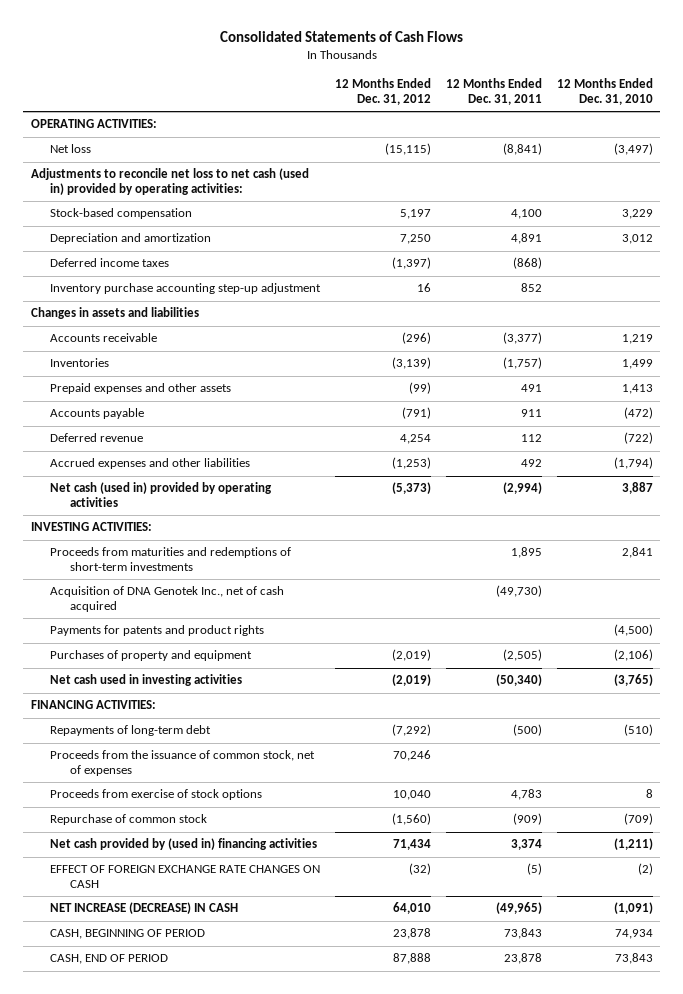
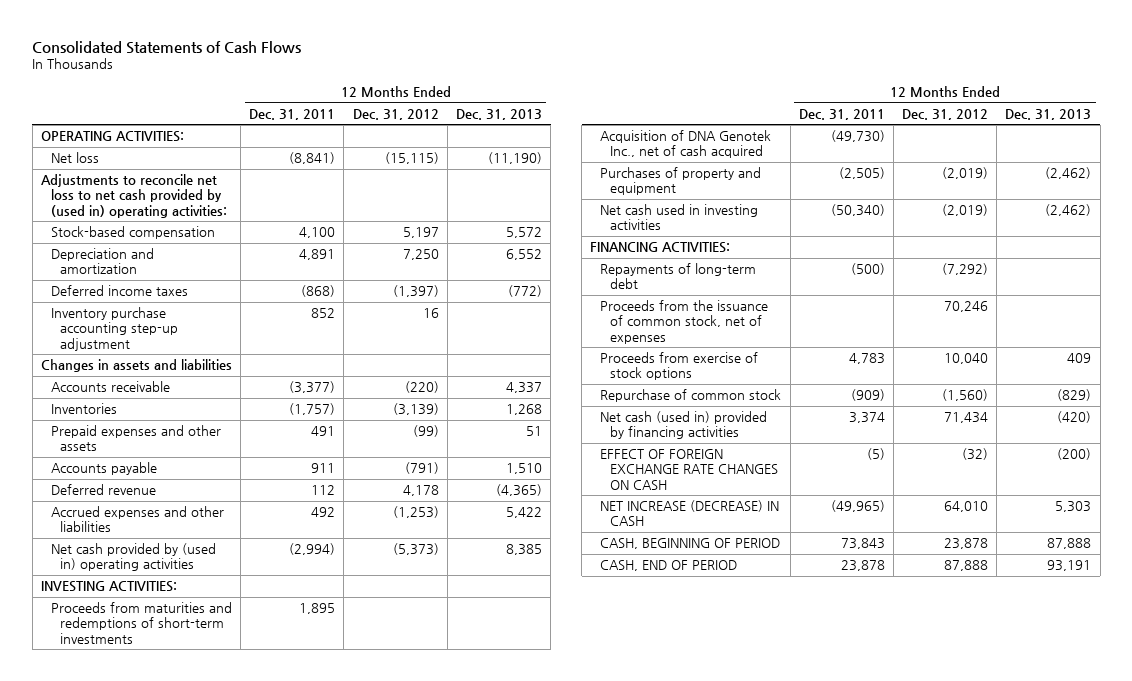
[556,77,653,105] 12 Months Ended Dec. 31, 2010 -> none
none -> [455,108,542,120] Dec. 31, 2013
[30,168,309,196] Adjustments to reconcile net loss to net cash (used in) provided by operating activities: -> [40,174,227,218] Adjustments to reconcile net loss to net cash provided by (used in) operating activities:
[402,332,432,345] (296) -> [404,381,439,394] (220)
[400,434,432,445] 4,254 -> [402,485,439,497] 4,178
[50,482,273,508] Net cash (used in) provided by operating activities -> [50,543,216,572] Net cash provided by (used in) operating activities
[50,625,265,637] Payments for patents and product rights -> none
[50,838,318,851] Net cash provided by (used in) financing activities -> [600,411,768,440] Net cash (used in) provided by financing activities

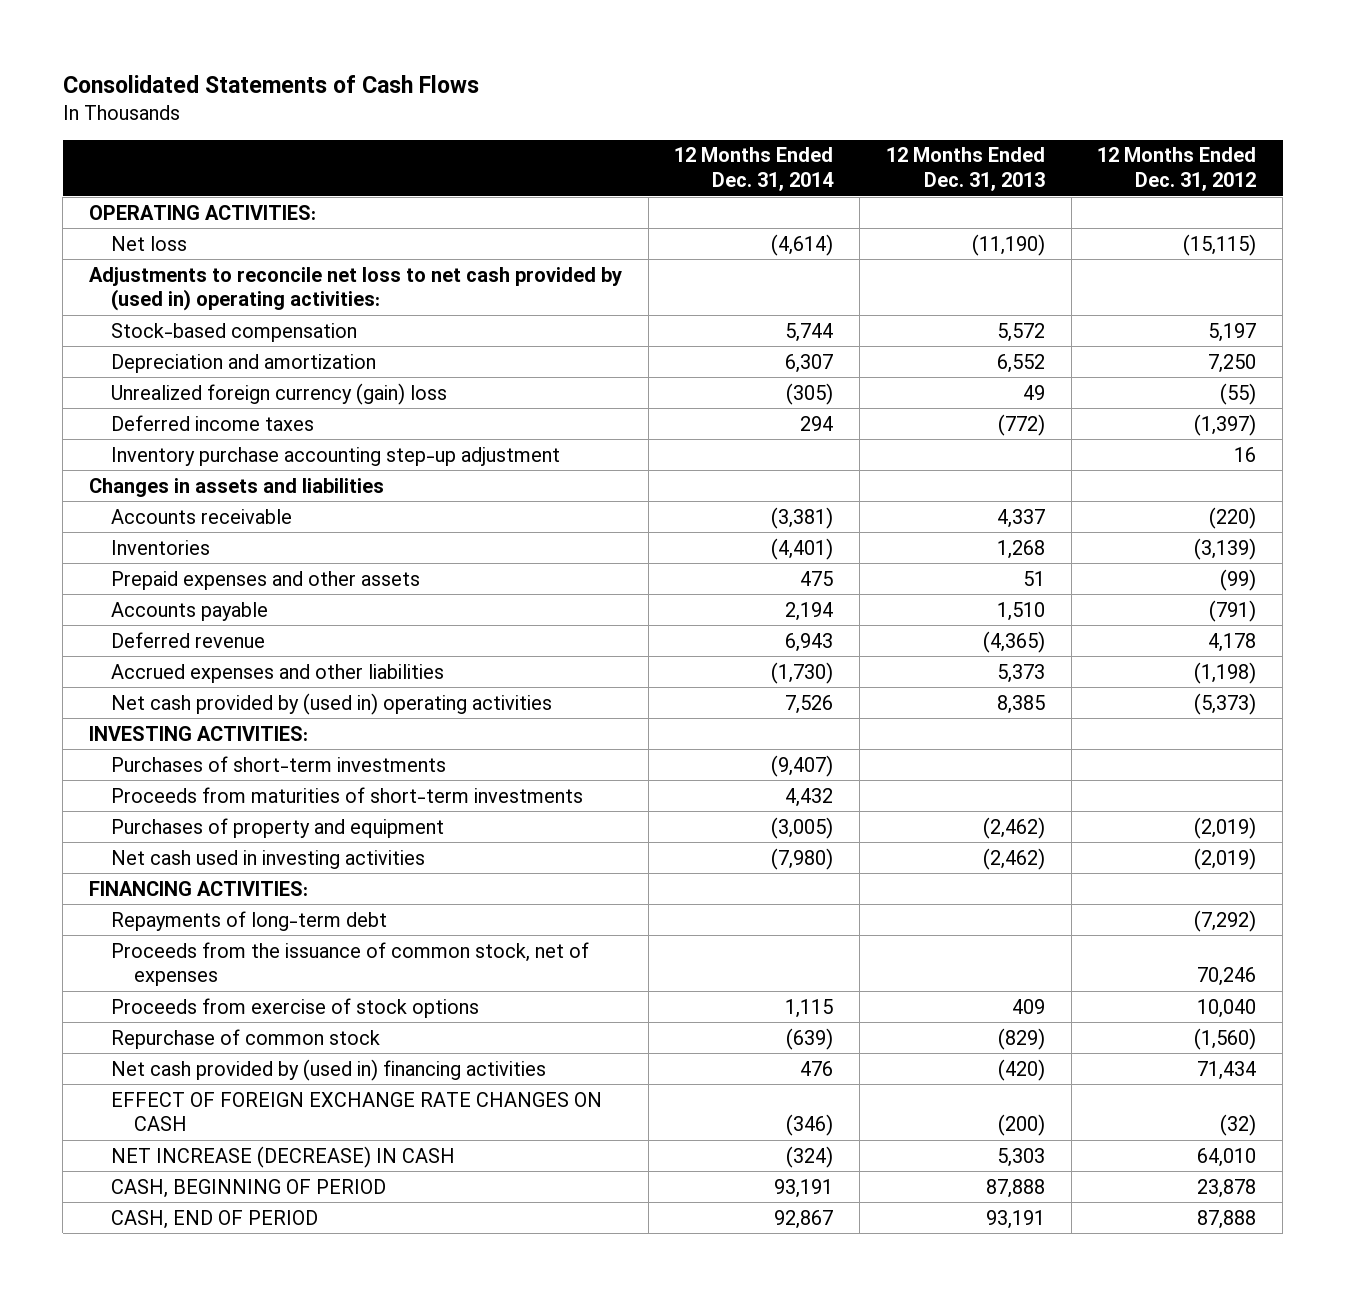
[249,108,336,120] Dec. 31, 2011 -> none
none -> [674,147,835,192] 12 Months Ended Dec. 31, 2014
none -> [111,382,448,405] Unrealized foreign currency (gain) loss
[392,506,439,519] (1,253) -> [1194,661,1257,684] (1,198)
[505,507,542,519] 5,422 -> [996,663,1045,683] 5,373
[600,130,772,159] Acquisition of DNA Genotek Inc., net of cash acquired -> none
none -> [111,755,447,772] Purchases of short-term investments
[50,602,232,644] Proceeds from maturities and redemptions of short-term investments -> [111,786,584,803] Proceeds from maturities of short-term investments
[600,411,768,440] Net cash (used in) provided by financing activities -> [111,1058,547,1081] Net cash provided by (used in) financing activities

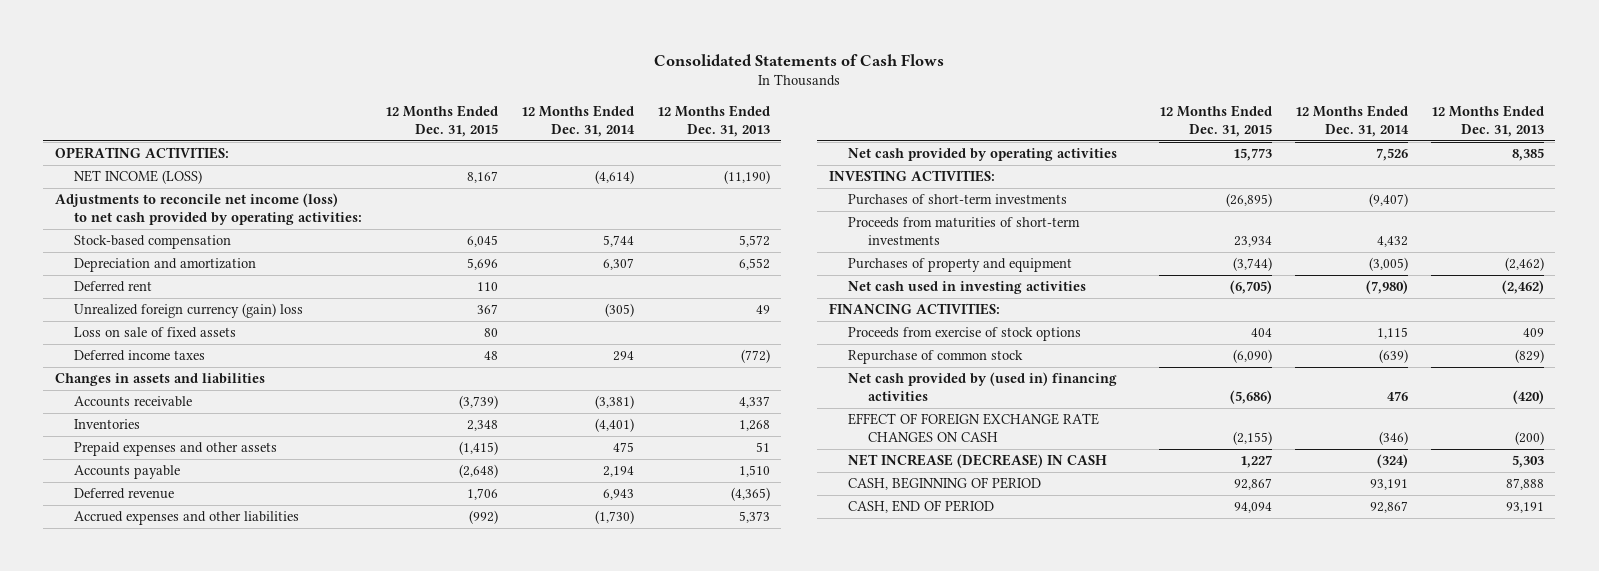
[1097,147,1257,192] 12 Months Ended Dec. 31, 2012 -> none
none -> [385,104,499,137] 12 Months Ended Dec. 31, 2015
[111,235,188,251] Net loss -> [74,170,203,185] NET INCOME (LOSS)
[88,266,622,312] Adjustments to reconcile net loss to net cash provided by (used in) operating activities: -> [54,193,363,226] Adjustments to reconcile net income (loss) to net cash provided by operating activities:
none -> [74,281,153,293] Deferred rent
none -> [74,327,237,339] Loss on sale of fixed assets
[111,446,561,466] Inventory purchase accounting step-up adjustment -> none
[111,692,553,715] Net cash provided by (used in) operating activities -> [848,148,1118,162] Net cash provided by operating activities
[111,910,388,931] Repayments of long-term debt -> none
[111,941,590,987] Proceeds from the issuance of common stock, net of expenses -> none

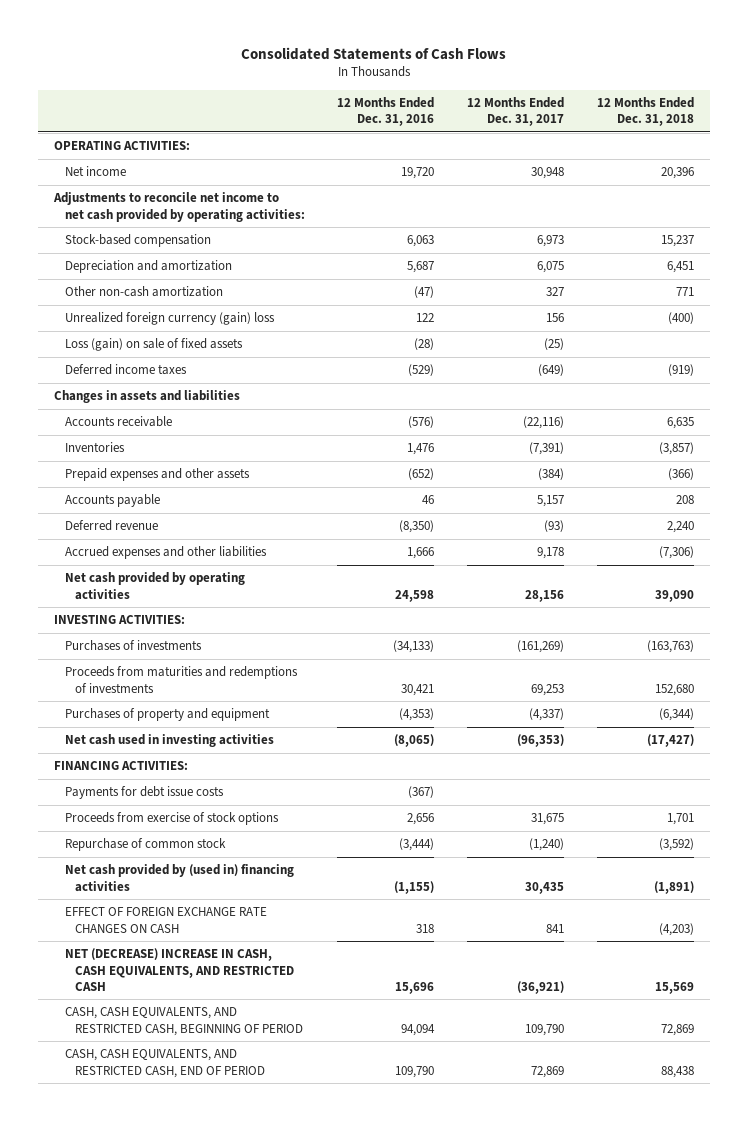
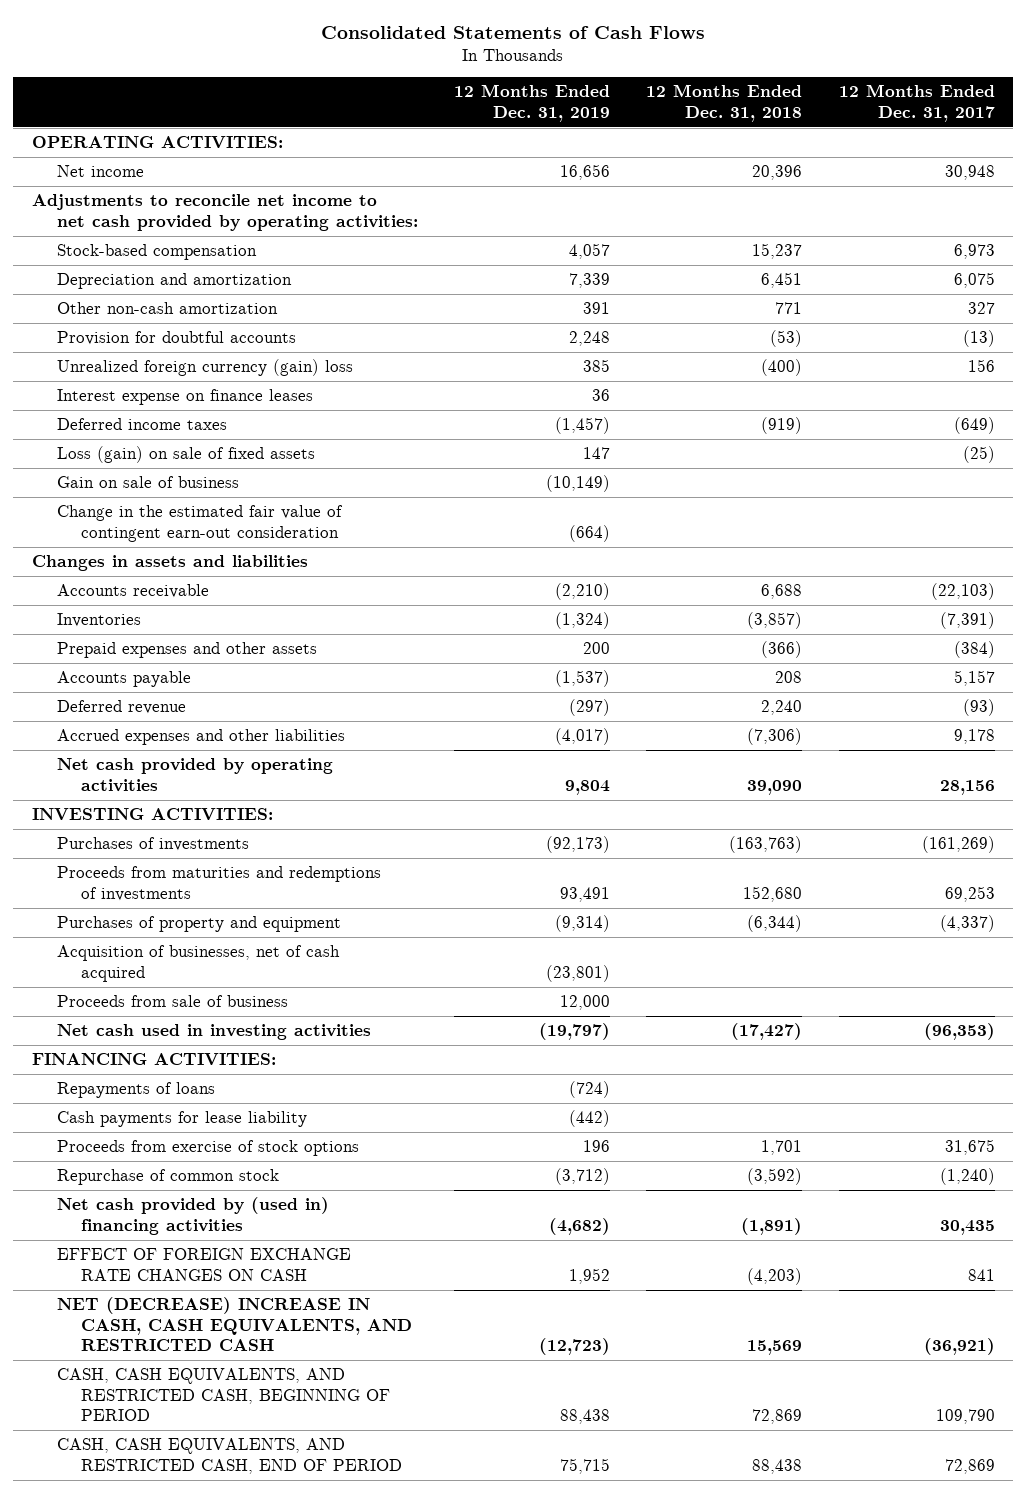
[337,97,435,127] 12 Months Ended Dec. 31, 2016 -> none
none -> [453,84,610,122] 12 Months Ended Dec. 31, 2019
none -> [56,331,296,346] Provision for doubtful accounts
none -> [56,389,313,406] Interest expense on finance leases
[64,338,243,352] Loss (gain) on sale of fixed assets -> [56,446,315,464] Loss (gain) on sale of fixed assets
none -> [56,476,239,489] Gain on sale of business
none -> [56,505,343,542] Change in the estimated fair value of contingent earn-out consideration
[523,416,565,430] (22,116) -> [930,583,995,601] (22,103)
[667,417,695,430] 6,635 -> [761,584,803,600] 6,688
none -> [56,945,340,982] Acquisition of businesses, net of cash acquired
none -> [56,995,288,1008] Proceeds from sale of business
[64,786,224,800] Payments for debt issue costs -> none
none -> [56,1082,215,1099] Repayments of loans
none -> [56,1111,307,1128] Cash payments for lease liability

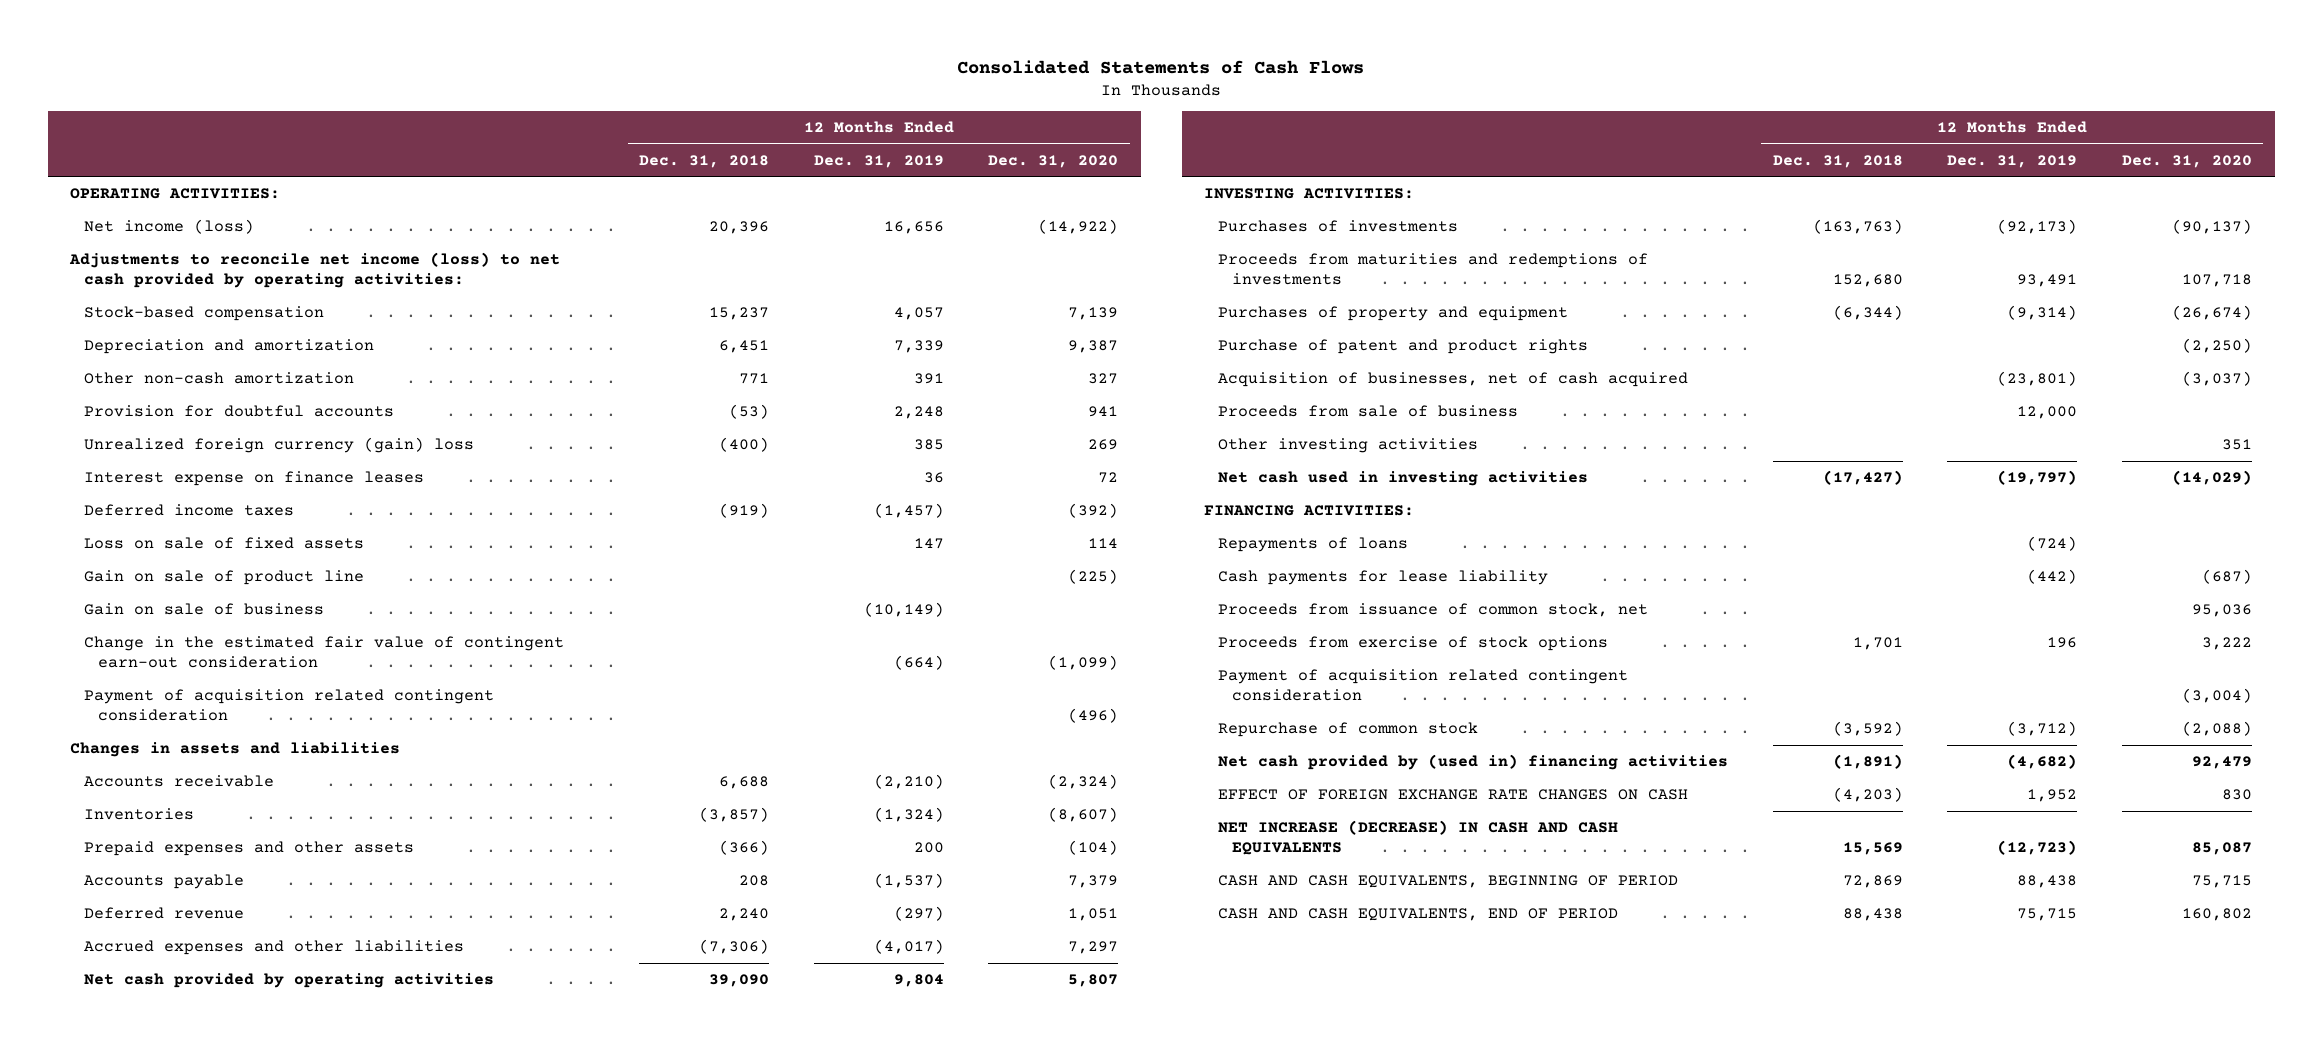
[838,84,995,122] 12 Months Ended Dec. 31, 2017 -> none
none -> [988,154,1119,168] Dec. 31, 2020
[56,165,144,178] Net income -> [84,218,255,234] Net income (loss)
[31,194,418,231] Adjustments to reconcile net income to net cash provided by operating activities: -> [69,251,561,289] Adjustments to reconcile net income (loss) to net cash provided by operating activities:
[56,446,315,464] Loss (gain) on sale of fixed assets -> [84,536,365,549] Loss on sale of fixed assets
none -> [84,569,365,585] Gain on sale of product line
none -> [84,688,495,722] Payment of acquisition related contingent consideration
none -> [1217,338,1588,354] Purchase of patent and product rights
none -> [1217,437,1478,453] Other investing activities
none -> [1217,602,1648,617] Proceeds from issuance of common stock, net
none -> [1217,668,1628,702] Payment of acquisition related contingent consideration
[56,1297,413,1352] NET (DECREASE) INCREASE IN CASH, CASH EQUIVALENTS, AND RESTRICTED CASH -> [1217,819,1618,856] NET INCREASE (DECREASE) IN CASH AND CASH EQUIVALENTS
[56,1368,391,1422] CASH, CASH EQUIVALENTS, AND RESTRICTED CASH, BEGINNING OF PERIOD -> [1217,874,1678,888] CASH AND CASH EQUIVALENTS, BEGINNING OF PERIOD
[56,1438,403,1474] CASH, CASH EQUIVALENTS, AND RESTRICTED CASH, END OF PERIOD -> [1217,907,1618,921] CASH AND CASH EQUIVALENTS, END OF PERIOD

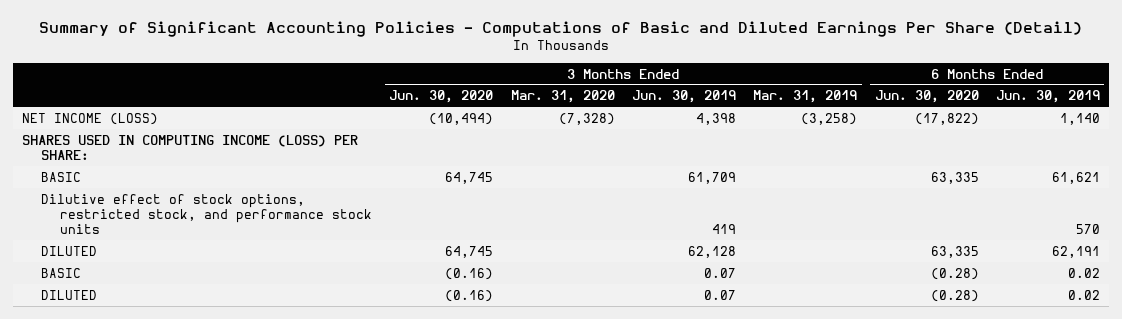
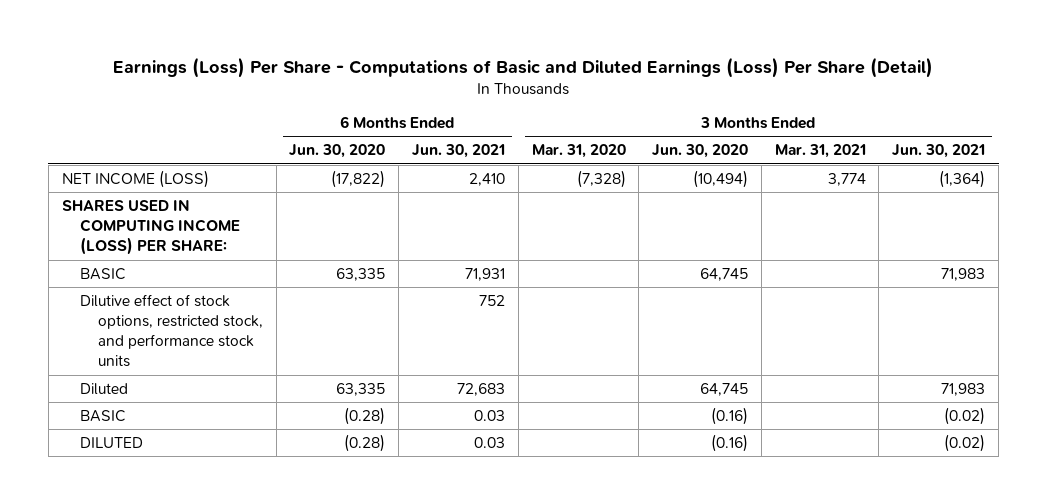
[38,20,1082,37] Summary of Significant Accounting Policies - Computations of Basic and Diluted Earnings Per Share (Detail) -> [113,56,934,78] Earnings (Loss) Per Share - Computations of Basic and Diluted Earnings (Loss) Per Share (Detail)
[632,90,737,104] Jun. 30, 2019 -> none
[753,90,858,104] Mar. 31, 2019 -> none
[995,90,1100,104] Jun. 30, 2019 -> none
none -> [411,144,505,159] Jun. 30, 2021
none -> [774,144,866,159] Mar. 31, 2021
none -> [892,144,986,159] Jun. 30, 2021
[40,245,97,256] DILUTED -> [79,382,128,395] Diluted

